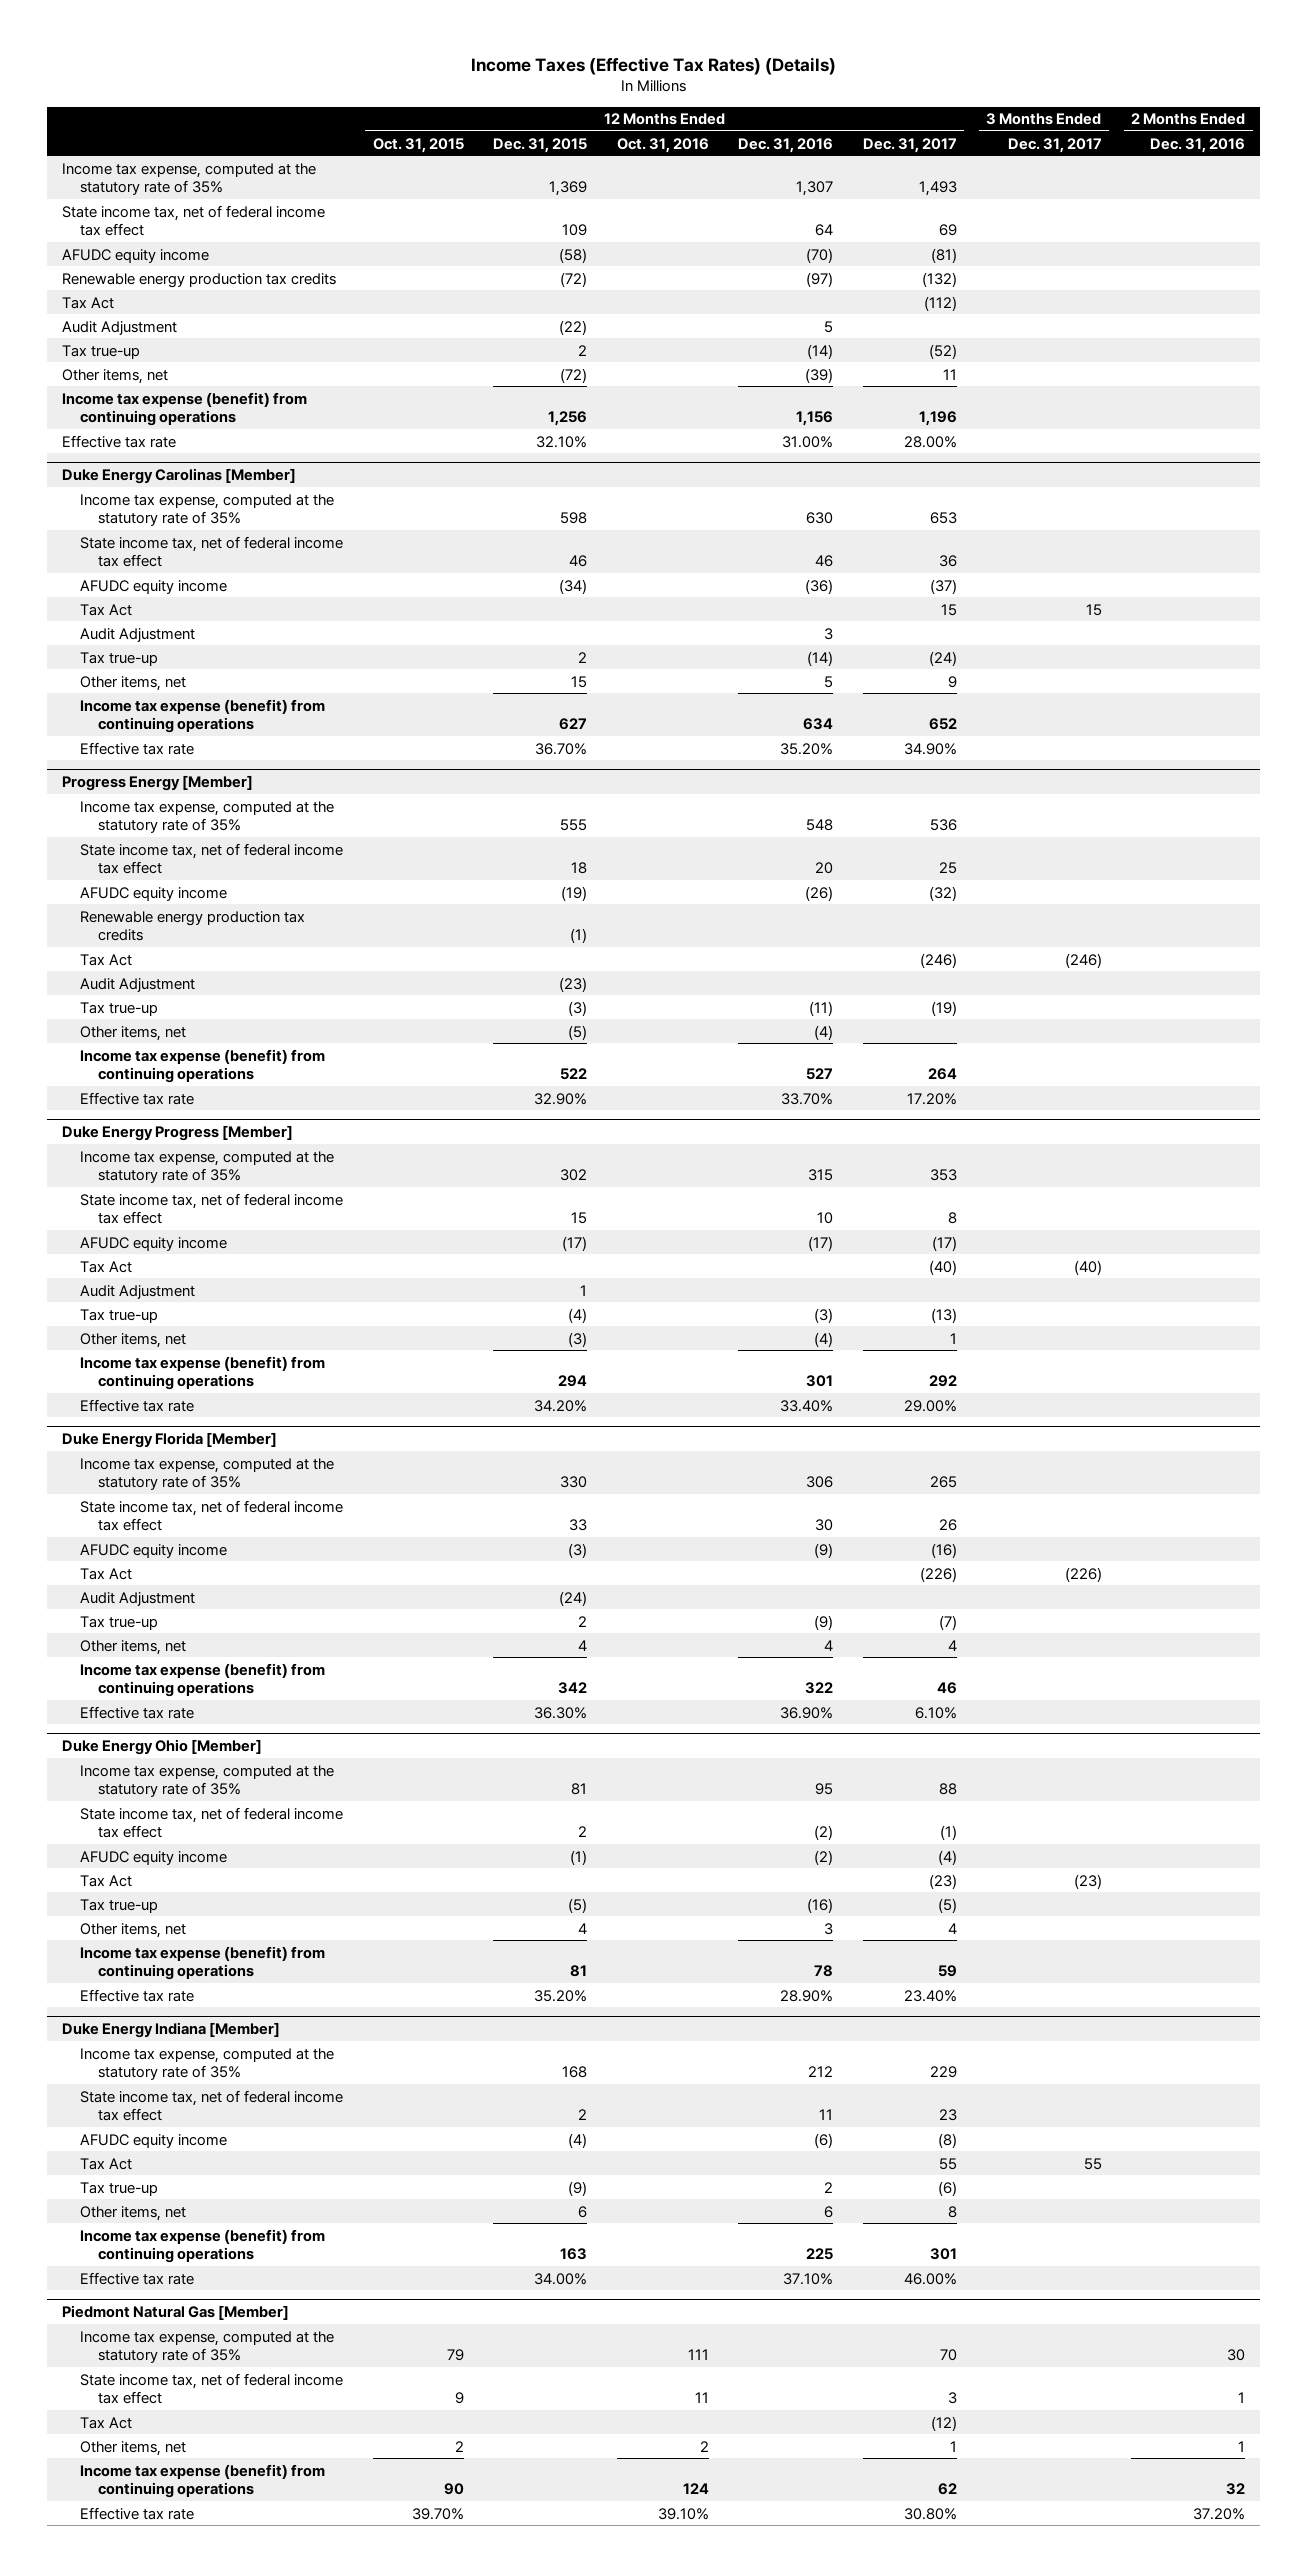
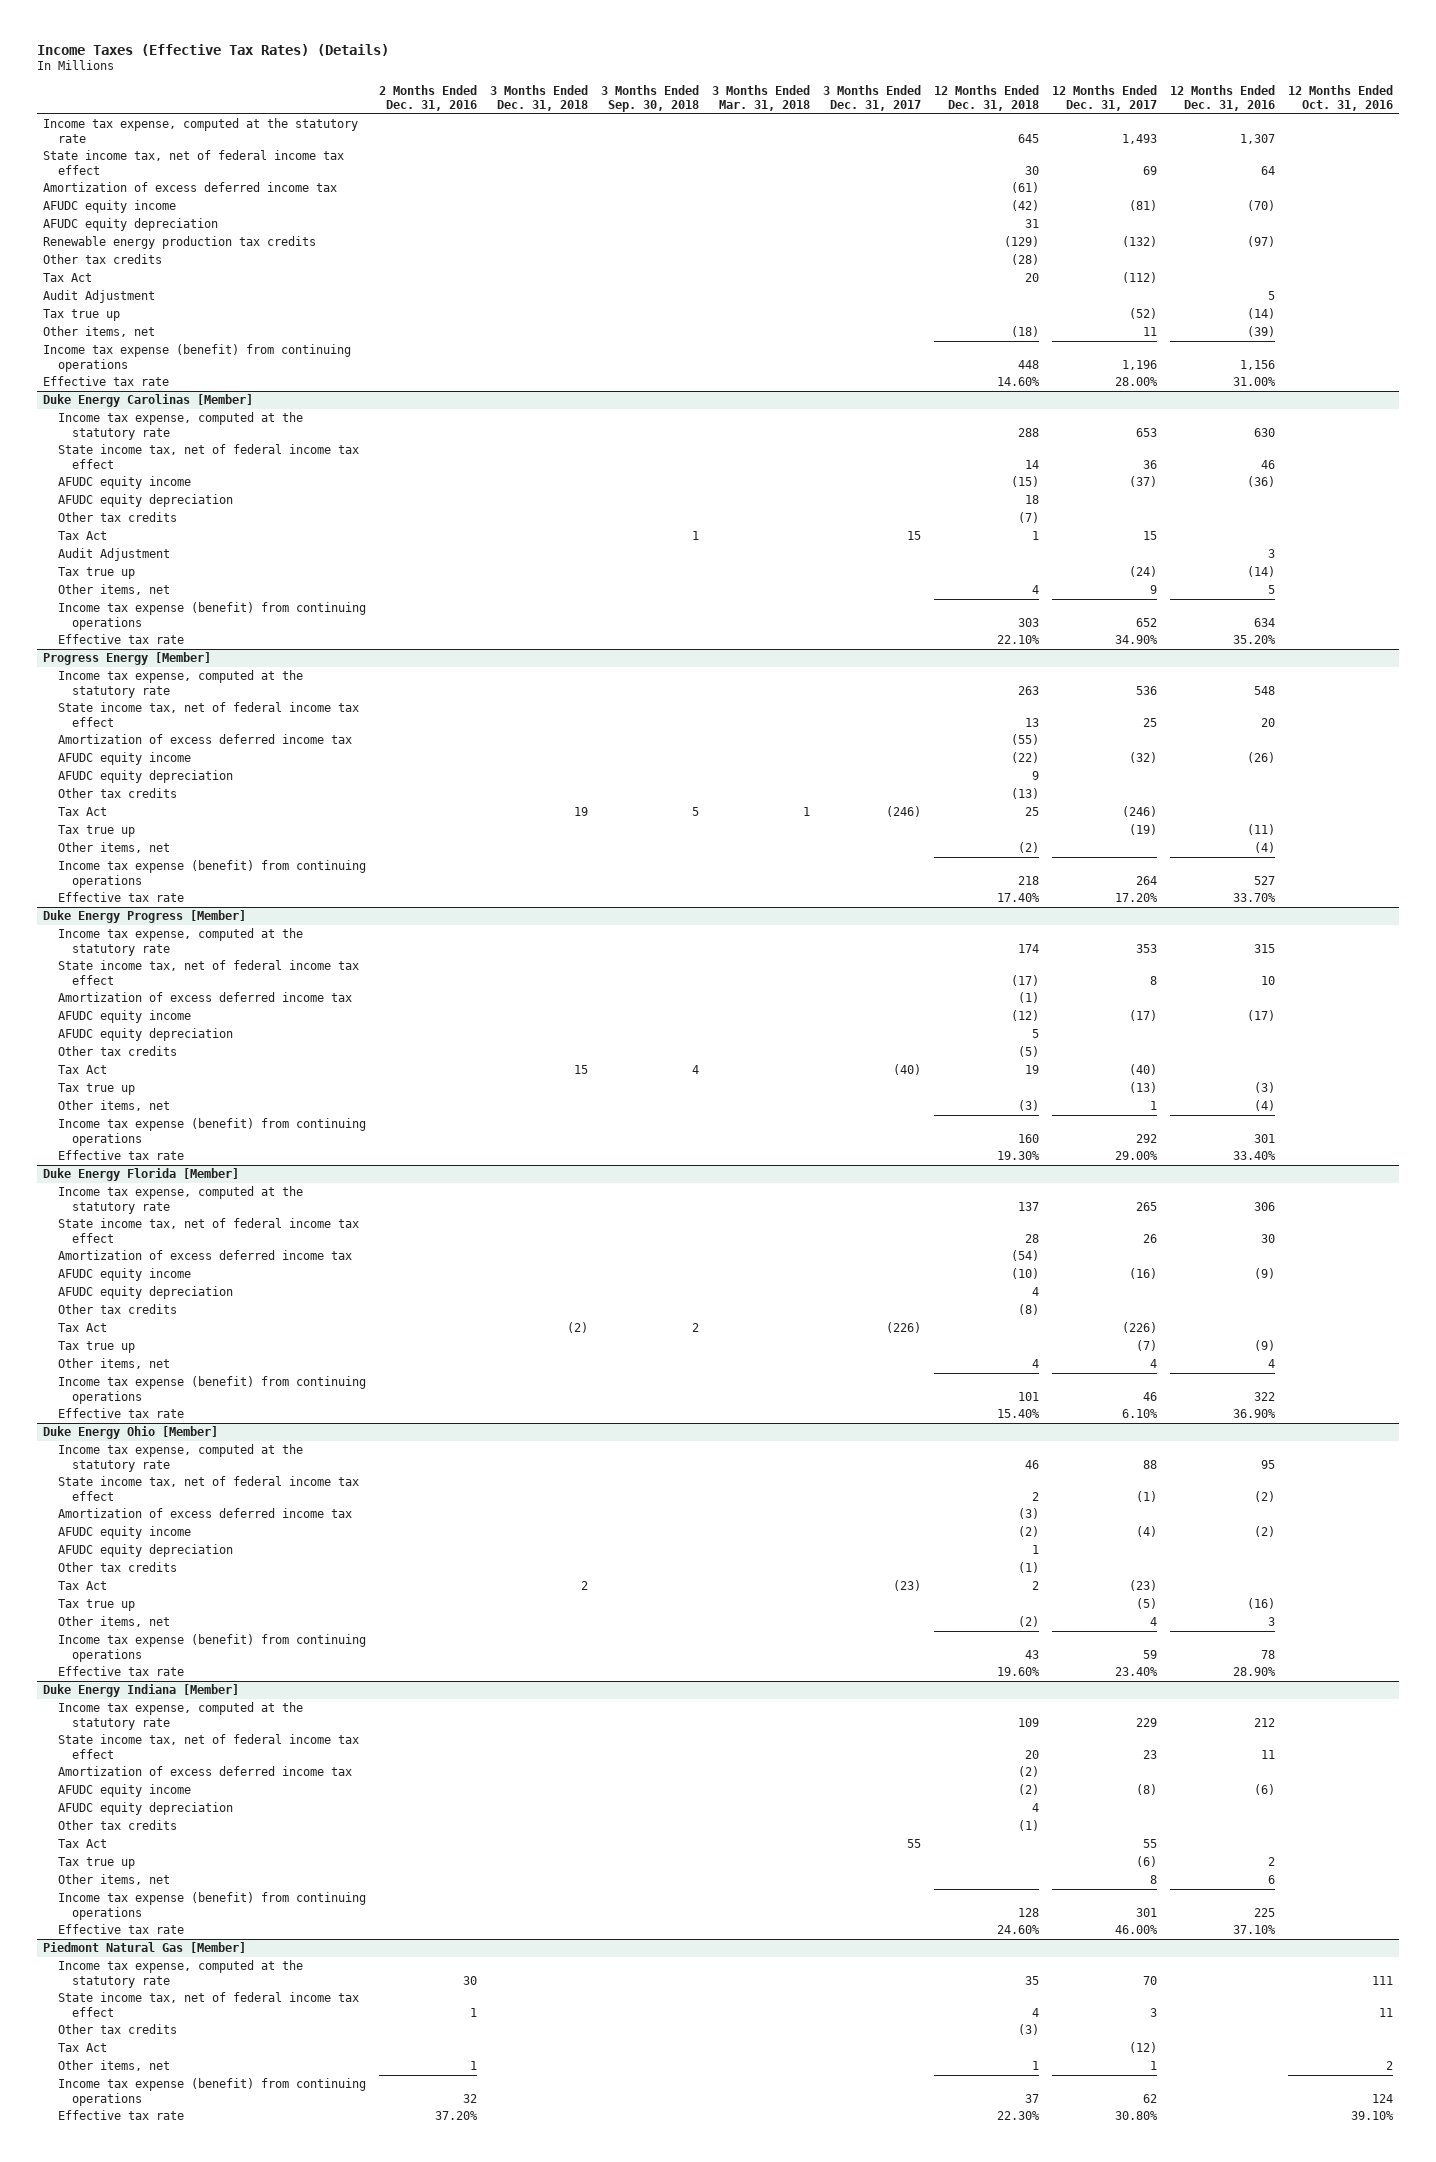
[372,137,464,153] Oct. 31, 2015 -> none
[493,137,588,153] Dec. 31, 2015 -> none
none -> [489,84,588,112] 3 Months Ended Dec. 31, 2018
none -> [600,84,699,113] 3 Months Ended Sep. 30, 2018
none -> [711,84,810,112] 3 Months Ended Mar. 31, 2018
none -> [933,84,1039,112] 12 Months Ended Dec. 31, 2018
[61,162,316,196] Income tax expense, computed at the statutory rate of 35% -> [43,118,359,143] Income tax expense, computed at the statutory rate
none -> [43,182,338,193] Amortization of excess deferred income tax
none -> [43,218,219,232] AFUDC equity depreciation
none -> [43,254,163,265] Other tax credits
[61,344,140,359] Tax true-up -> [43,309,121,322] Tax true up
[80,493,335,527] Income tax expense, computed at the statutory rate of 35% -> [57,412,303,440] Income tax expense, computed at the statutory rate
none -> [57,494,233,508] AFUDC equity depreciation
none -> [57,512,177,523] Other tax credits
[80,651,159,666] Tax true-up -> [57,567,135,580] Tax true up
[80,800,335,834] Income tax expense, computed at the statutory rate of 35% -> [57,670,303,698] Income tax expense, computed at the statutory rate
none -> [57,734,352,745] Amortization of excess deferred income tax
none -> [57,770,233,784] AFUDC equity depreciation
[80,910,306,942] Renewable energy production tax credits -> [57,788,177,799] Other tax credits
[80,977,196,992] Audit Adjustment -> none
[80,1001,159,1016] Tax true-up -> [57,825,135,838] Tax true up
[80,1150,335,1184] Income tax expense, computed at the statutory rate of 35% -> [57,928,303,956] Income tax expense, computed at the statutory rate
none -> [57,992,352,1003] Amortization of excess deferred income tax
none -> [57,1028,233,1042] AFUDC equity depreciation
none -> [57,1046,177,1057] Other tax credits
[80,1284,196,1299] Audit Adjustment -> none
[80,1308,159,1323] Tax true-up -> [57,1083,135,1096] Tax true up
[80,1457,335,1491] Income tax expense, computed at the statutory rate of 35% -> [57,1186,303,1214] Income tax expense, computed at the statutory rate
none -> [57,1250,352,1261] Amortization of excess deferred income tax
none -> [57,1286,233,1300] AFUDC equity depreciation
none -> [57,1304,177,1315] Other tax credits
[80,1591,196,1606] Audit Adjustment -> none
[80,1615,159,1630] Tax true-up -> [57,1341,135,1354] Tax true up
[80,1764,335,1798] Income tax expense, computed at the statutory rate of 35% -> [57,1444,303,1472] Income tax expense, computed at the statutory rate
none -> [57,1508,352,1519] Amortization of excess deferred income tax
none -> [57,1544,233,1558] AFUDC equity depreciation
none -> [57,1562,177,1573] Other tax credits
[80,1898,159,1913] Tax true-up -> [57,1599,135,1612] Tax true up
[80,2047,335,2081] Income tax expense, computed at the statutory rate of 35% -> [57,1702,303,1730] Income tax expense, computed at the statutory rate
none -> [57,1766,352,1777] Amortization of excess deferred income tax
none -> [57,1802,233,1816] AFUDC equity depreciation
none -> [57,1820,177,1831] Other tax credits
[80,2181,159,2196] Tax true-up -> [57,1857,135,1870] Tax true up
[80,2330,335,2364] Income tax expense, computed at the statutory rate of 35% -> [57,1960,303,1988] Income tax expense, computed at the statutory rate
none -> [57,2024,177,2035] Other tax credits

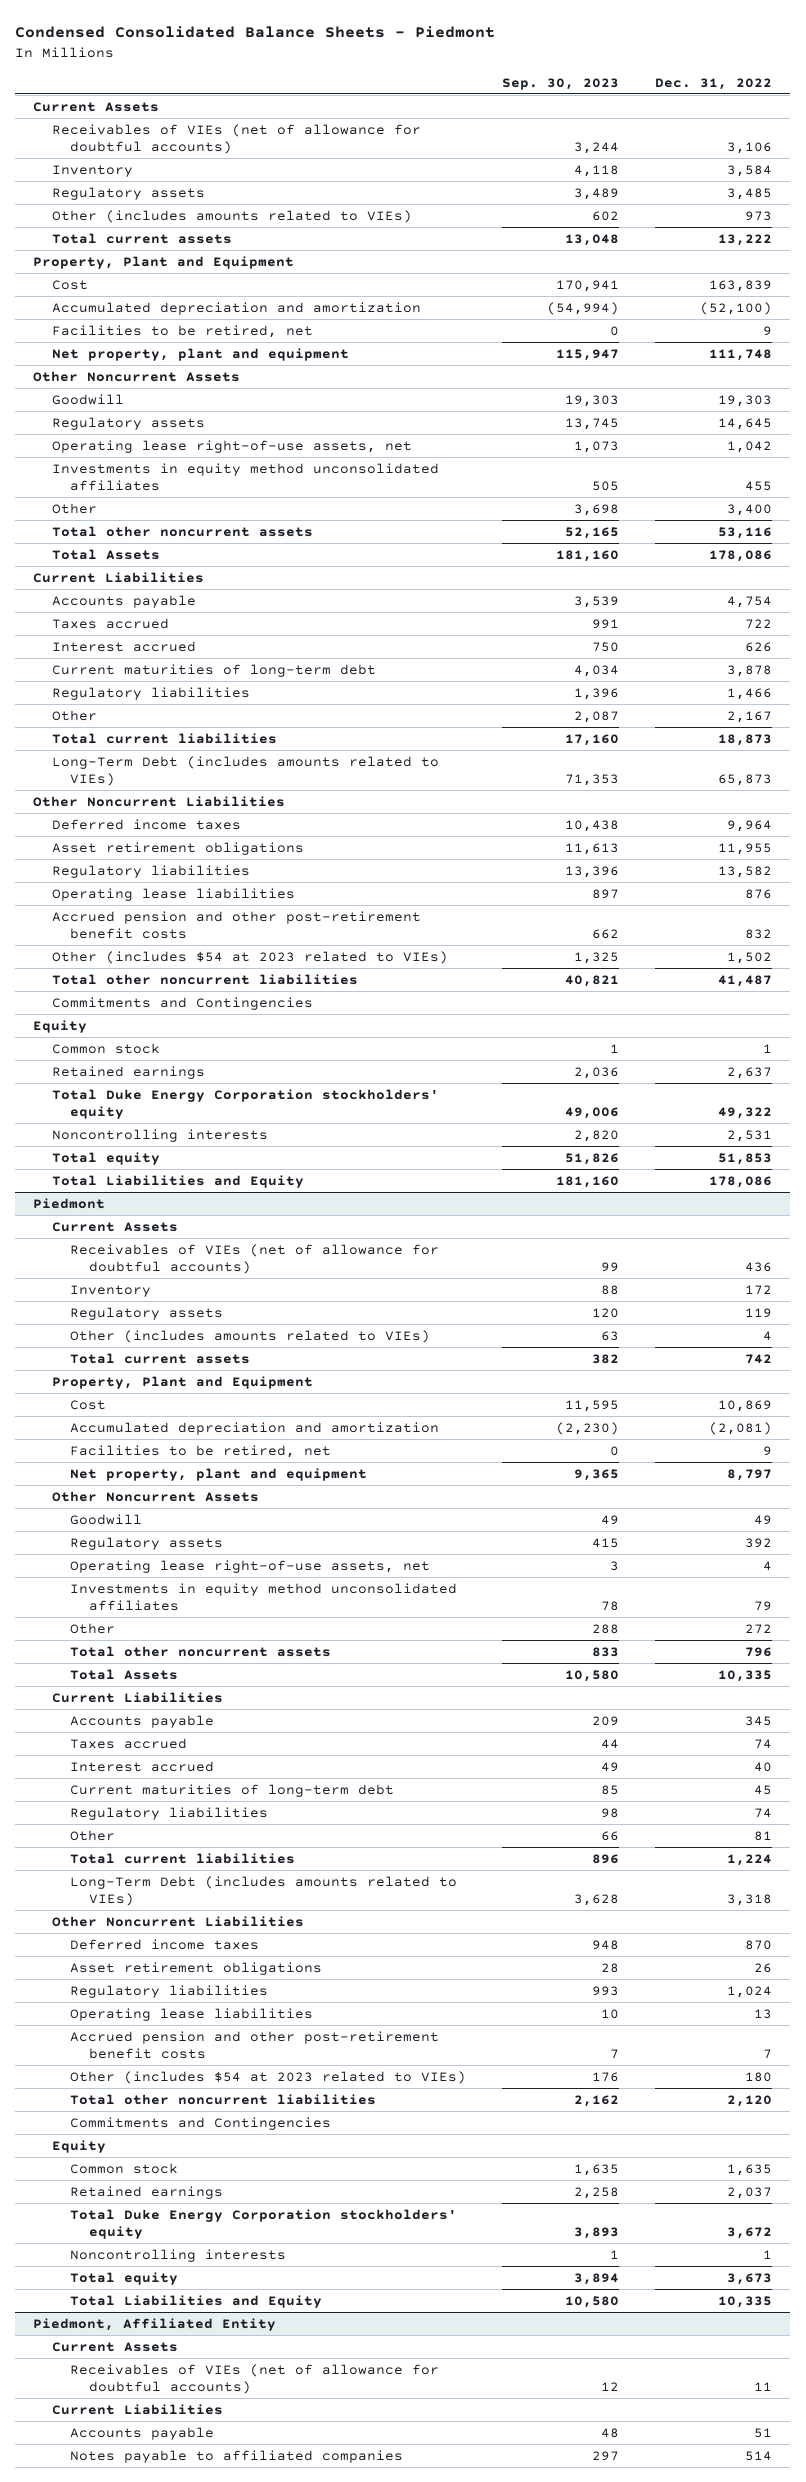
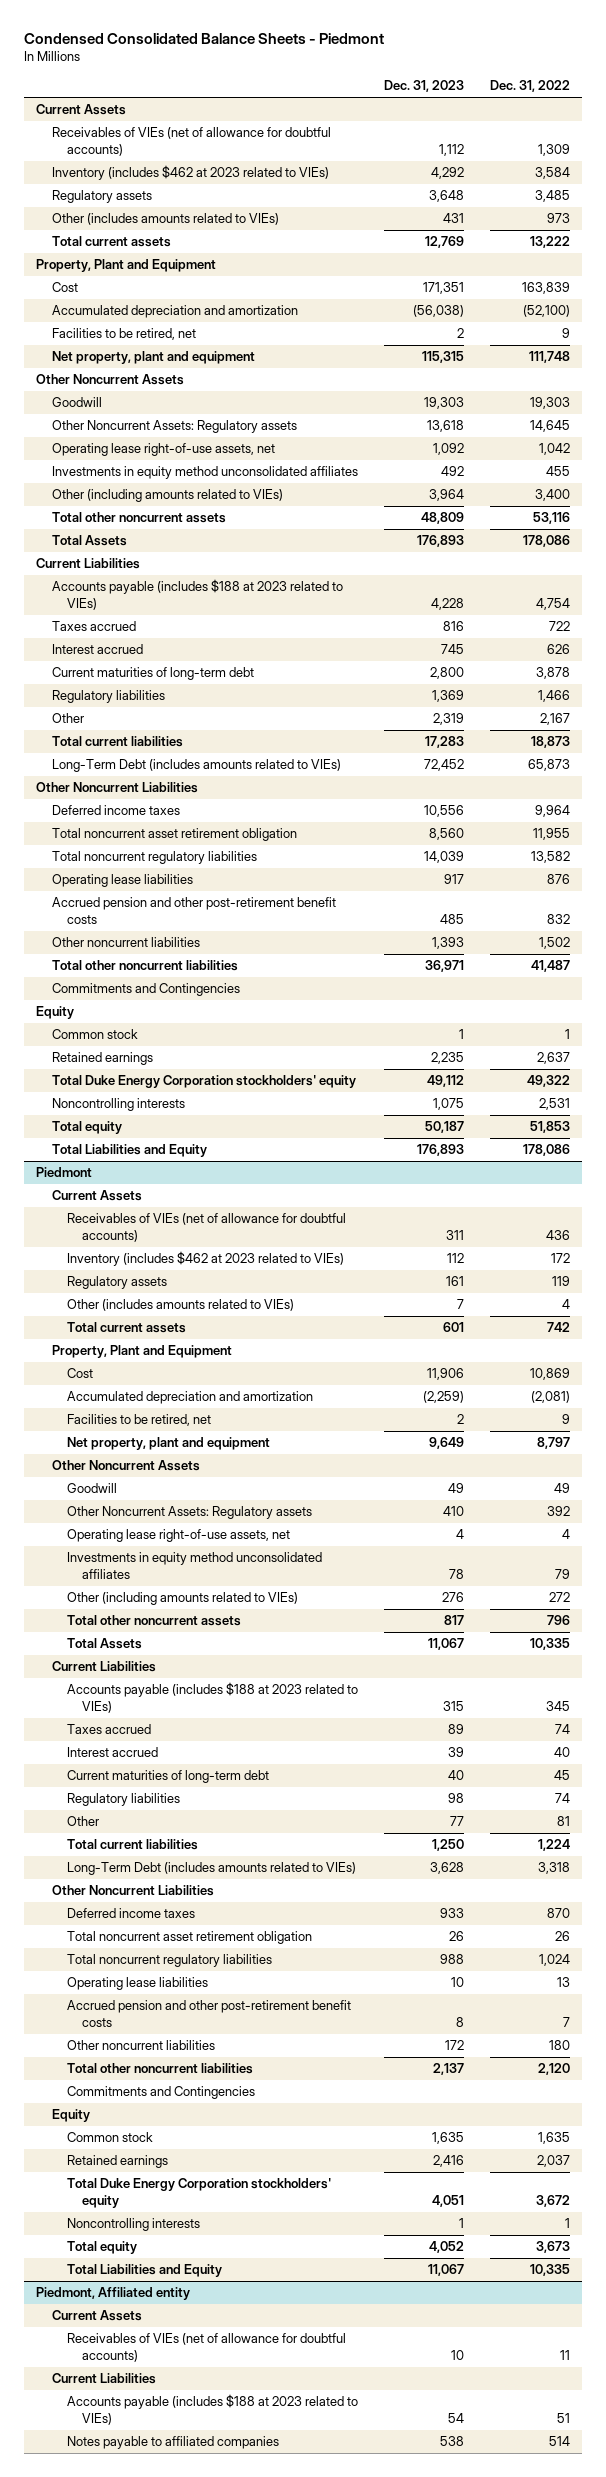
[502,77,620,90] Sep. 30, 2023 -> none
none -> [383,80,464,93] Dec. 31, 2023
[727,142,773,155] 3,106 -> [537,143,570,156] 1,309
[51,164,133,177] Inventory -> [51,165,329,181] Inventory (includes $462 at 2023 related to VIEs)
[51,416,205,430] Regulatory assets -> [51,420,297,434] Other Noncurrent Assets: Regulatory assets
[51,502,97,514] Other -> [51,489,283,503] Other (including amounts related to VIEs)
[51,594,196,608] Accounts payable -> [51,579,343,610] Accounts payable (includes $188 at 2023 related to VIEs)
[51,841,304,855] Asset retirement obligations -> [51,828,297,842] Total noncurrent asset retirement obligation
[51,864,250,878] Regulatory liabilities -> [51,851,257,865] Total noncurrent regulatory liabilities
[51,950,448,964] Other (includes $54 at 2023 related to VIEs) -> [51,937,200,948] Other noncurrent liabilities
[70,1284,152,1297] Inventory -> [67,1251,345,1267] Inventory (includes $462 at 2023 related to VIEs)
[70,1536,224,1550] Regulatory assets -> [67,1506,313,1520] Other Noncurrent Assets: Regulatory assets
[70,1622,116,1634] Other -> [67,1592,299,1606] Other (including amounts related to VIEs)
[70,1714,215,1728] Accounts payable -> [67,1682,359,1713] Accounts payable (includes $188 at 2023 related to VIEs)
[70,1961,323,1975] Asset retirement obligations -> [67,1931,313,1945] Total noncurrent asset retirement obligation
[70,1984,269,1998] Regulatory liabilities -> [67,1954,273,1968] Total noncurrent regulatory liabilities
[70,2070,467,2084] Other (includes $54 at 2023 related to VIEs) -> [67,2040,216,2051] Other noncurrent liabilities
[33,2317,277,2331] Piedmont, Affiliated Entity -> [36,2287,191,2301] Piedmont, Affiliated entity
[70,2426,215,2440] Accounts payable -> [67,2394,359,2425] Accounts payable (includes $188 at 2023 related to VIEs)

